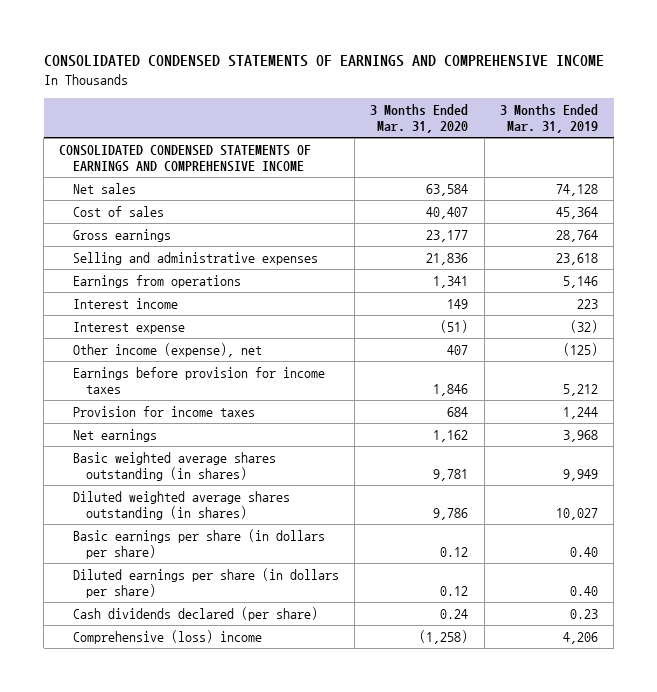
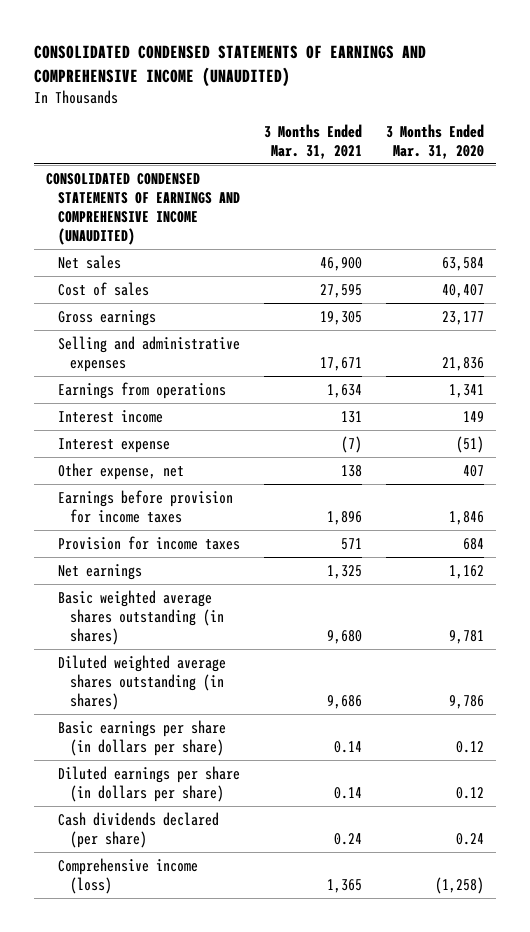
[43,55,604,68] CONSOLIDATED CONDENSED STATEMENTS OF EARNINGS AND COMPREHENSIVE INCOME -> [33,44,426,87] CONSOLIDATED CONDENSED STATEMENTS OF EARNINGS AND COMPREHENSIVE INCOME (UNAUDITED)
[499,103,598,134] 3 Months Ended Mar. 31, 2019 -> none
none -> [263,123,362,159] 3 Months Ended Mar. 31, 2021
[59,144,312,173] CONSOLIDATED CONDENSED STATEMENTS OF EARNINGS AND COMPREHENSIVE INCOME -> [45,172,240,245] CONSOLIDATED CONDENSED STATEMENTS OF EARNINGS AND COMPREHENSIVE INCOME (UNAUDITED)
[72,342,262,357] Other income (expense), net -> [57,462,184,480] Other expense, net
[72,629,262,644] Comprehensive (loss) income -> [57,857,198,894] Comprehensive income (loss)

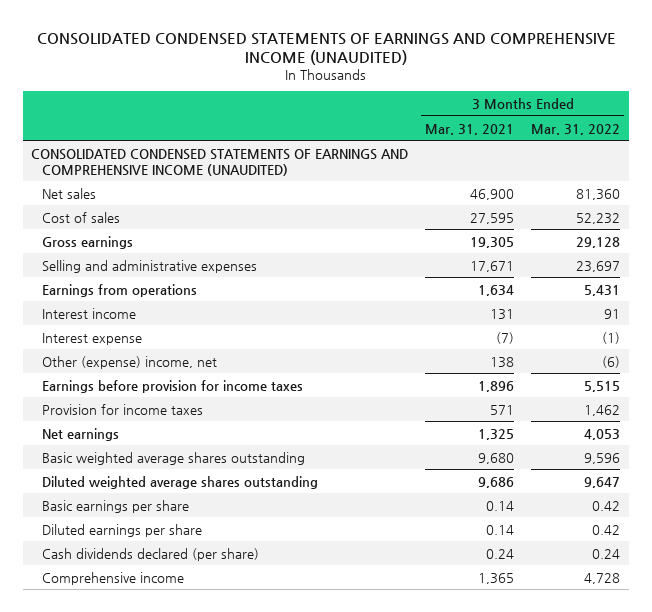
[385,123,484,159] 3 Months Ended Mar. 31, 2020 -> none
none -> [531,123,621,135] Mar. 31, 2022
[57,462,184,480] Other expense, net -> [41,355,217,369] Other (expense) income, net
[57,589,224,645] Basic weighted average shares outstanding (in shares) -> [41,451,305,465] Basic weighted average shares outstanding
[57,654,226,710] Diluted weighted average shares outstanding (in shares) -> [41,475,318,489] Diluted weighted average shares outstanding
[57,719,226,756] Basic earnings per share (in dollars per share) -> [41,499,189,513] Basic earnings per share
[57,765,240,802] Diluted earnings per share (in dollars per share) -> [41,523,202,537] Diluted earnings per share
[57,857,198,894] Comprehensive income (loss) -> [41,571,184,585] Comprehensive income

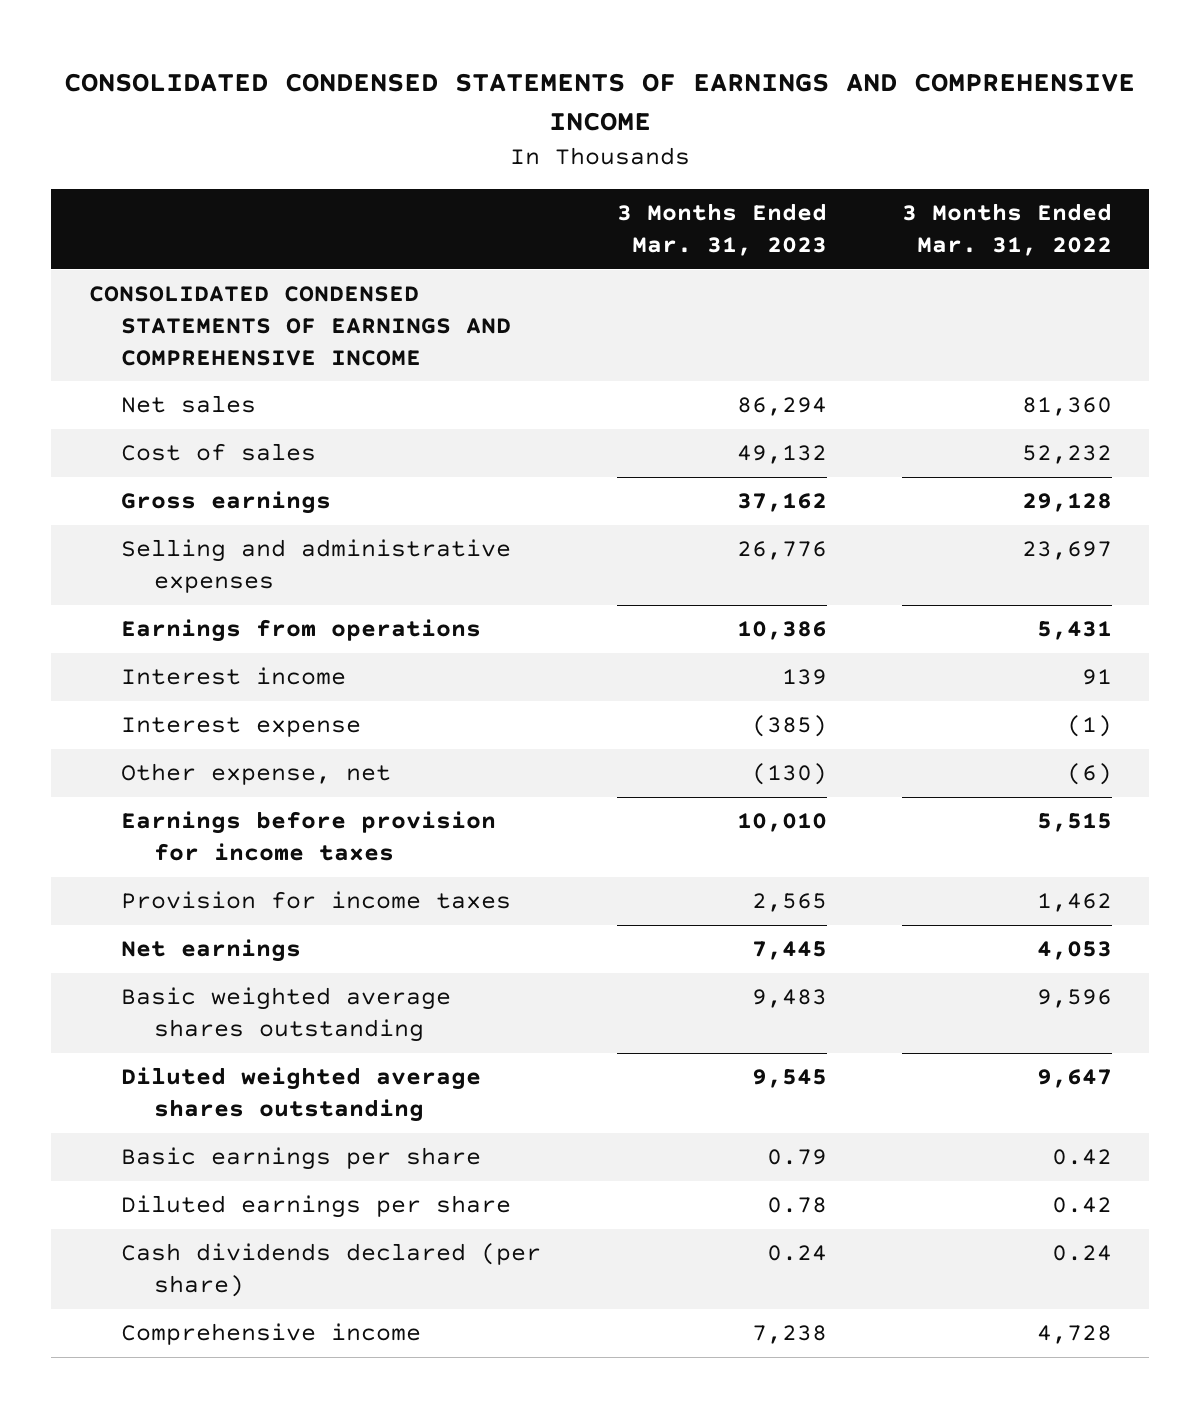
[36,32,616,65] CONSOLIDATED CONDENSED STATEMENTS OF EARNINGS AND COMPREHENSIVE INCOME (UNAUDITED) -> [64,72,1136,131] CONSOLIDATED CONDENSED STATEMENTS OF EARNINGS AND COMPREHENSIVE INCOME
[425,123,515,135] Mar. 31, 2021 -> none
none -> [616,203,827,257] 3 Months Ended Mar. 31, 2023
[31,148,409,176] CONSOLIDATED CONDENSED STATEMENTS OF EARNINGS AND COMPREHENSIVE INCOME (UNAUDITED) -> [88,286,512,366] CONSOLIDATED CONDENSED STATEMENTS OF EARNINGS AND COMPREHENSIVE INCOME
[41,355,217,369] Other (expense) income, net -> [121,763,392,786] Other expense, net

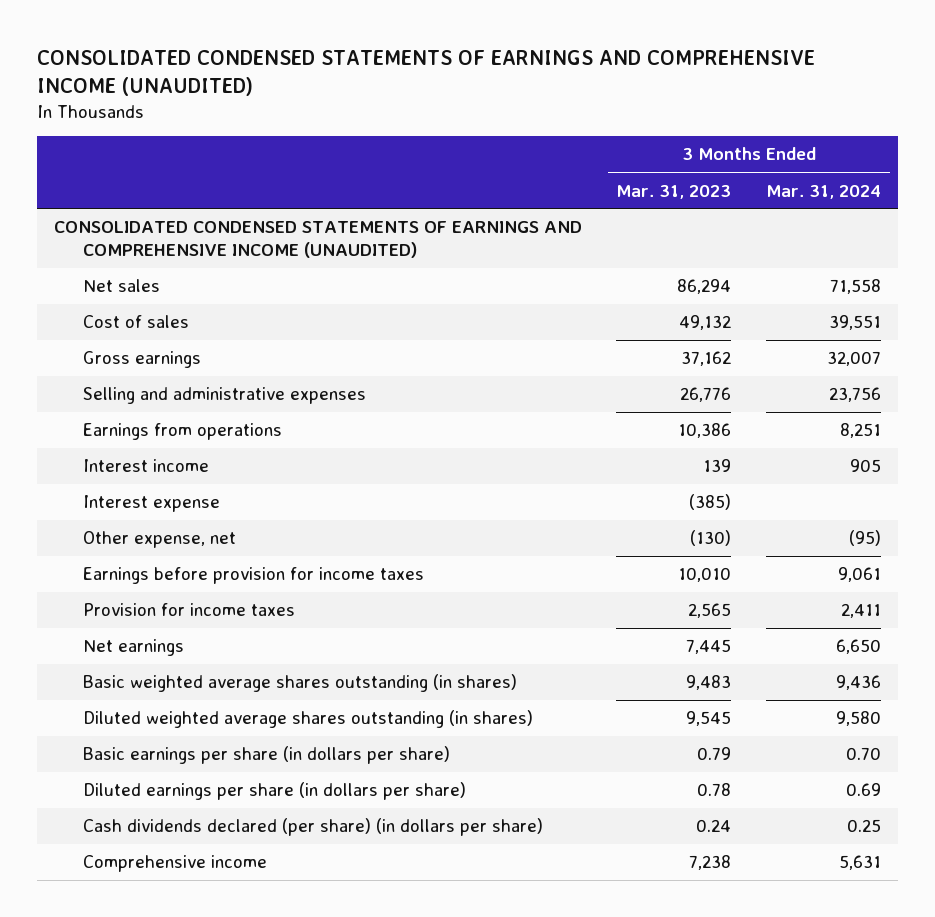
[64,72,1136,131] CONSOLIDATED CONDENSED STATEMENTS OF EARNINGS AND COMPREHENSIVE INCOME -> [36,49,815,97] CONSOLIDATED CONDENSED STATEMENTS OF EARNINGS AND COMPREHENSIVE INCOME (UNAUDITED)
[901,203,1112,257] 3 Months Ended Mar. 31, 2022 -> none
none -> [766,184,882,199] Mar. 31, 2024
[88,286,512,366] CONSOLIDATED CONDENSED STATEMENTS OF EARNINGS AND COMPREHENSIVE INCOME -> [53,221,582,258] CONSOLIDATED CONDENSED STATEMENTS OF EARNINGS AND COMPREHENSIVE INCOME (UNAUDITED)
[121,987,452,1043] Basic weighted average shares outstanding -> [83,674,518,693] Basic weighted average shares outstanding (in shares)
[121,1067,482,1123] Diluted weighted average shares outstanding -> [83,710,534,729] Diluted weighted average shares outstanding (in shares)
[121,1147,482,1171] Basic earnings per share -> [83,746,451,765] Basic earnings per share (in dollars per share)
[121,1195,512,1219] Diluted earnings per share -> [83,782,467,801] Diluted earnings per share (in dollars per share)
[121,1243,542,1298] Cash dividends declared (per share) -> [83,818,544,837] Cash dividends declared (per share) (in dollars per share)

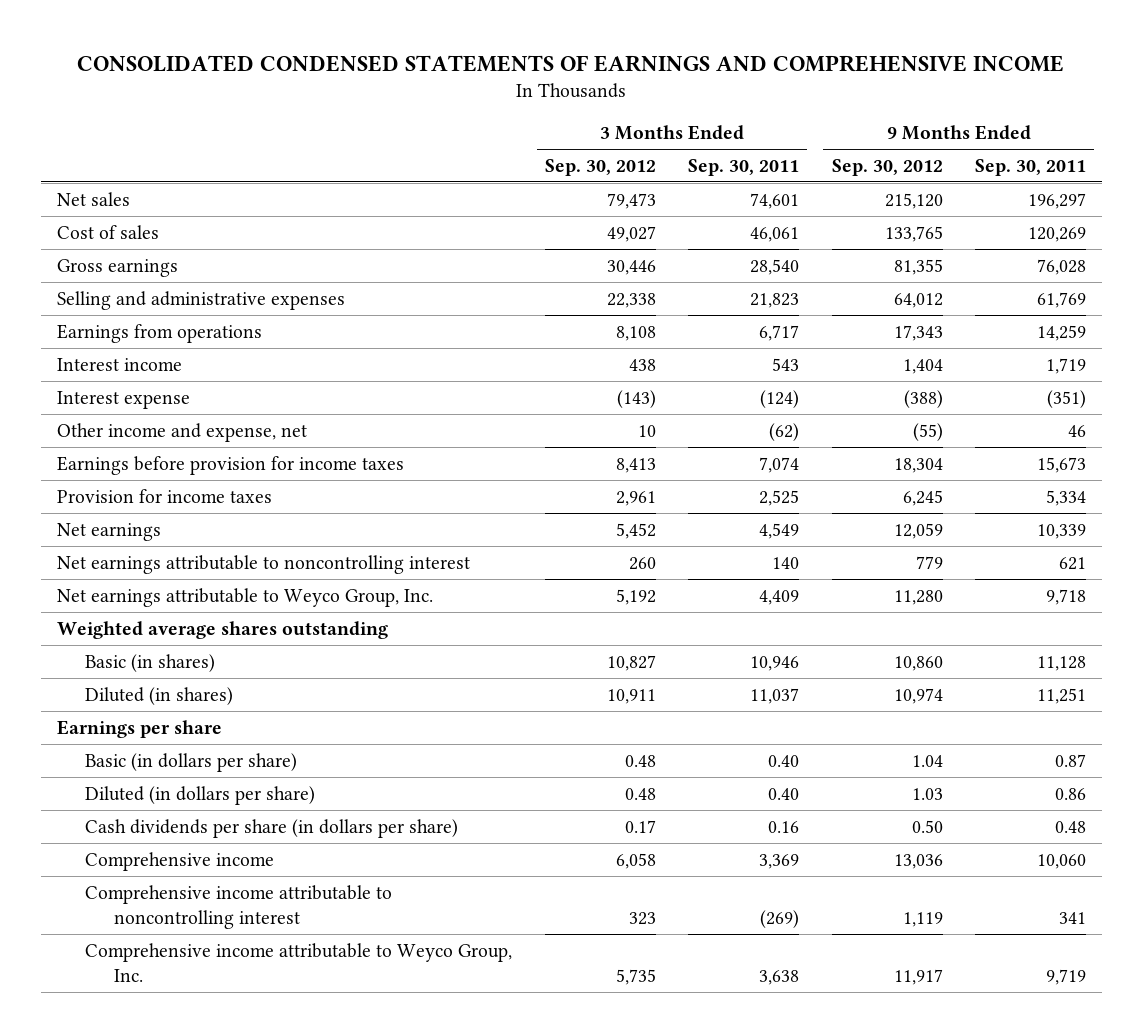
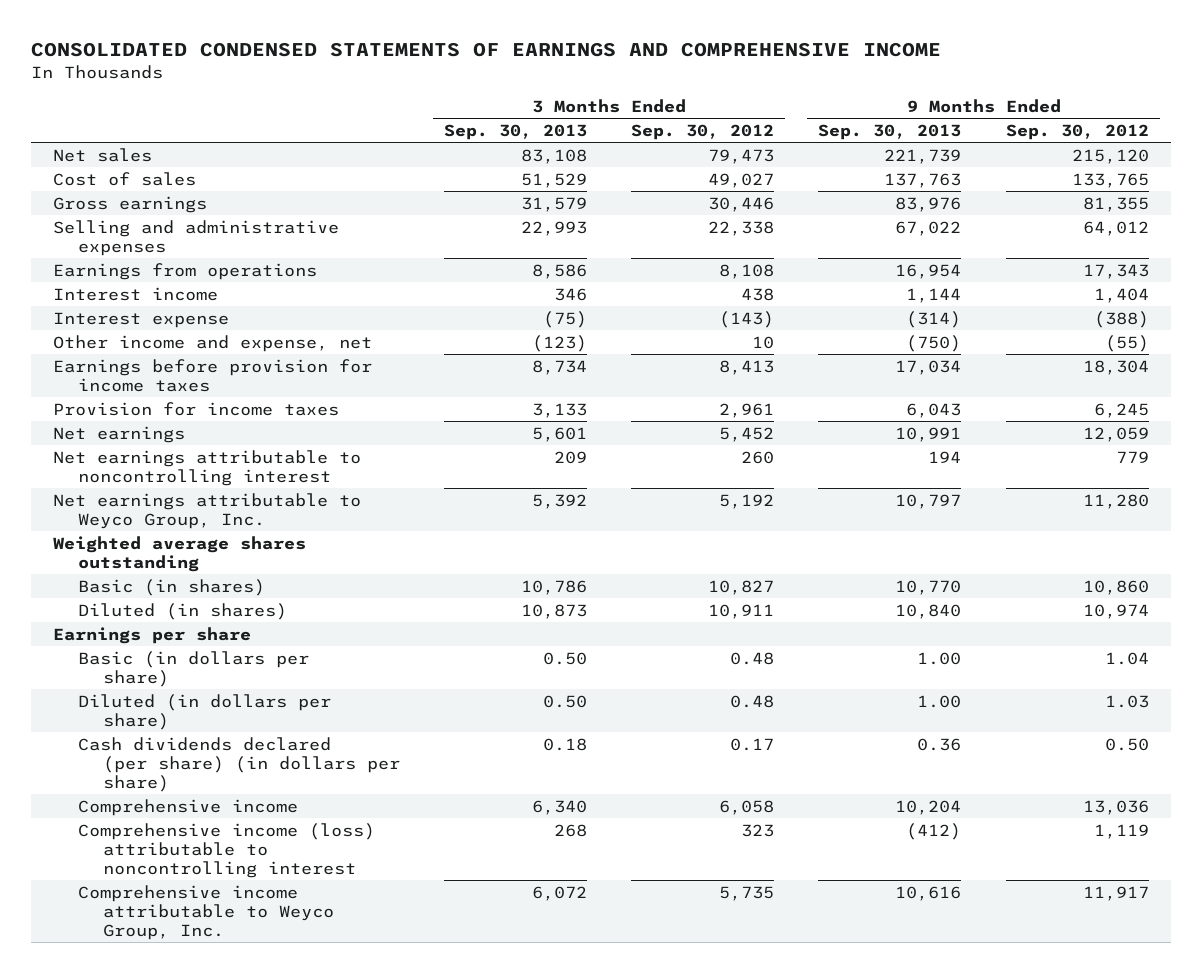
[688,158,800,176] Sep. 30, 2011 -> none
[974,158,1086,176] Sep. 30, 2011 -> none
none -> [443,123,587,140] Sep. 30, 2013
none -> [818,123,962,140] Sep. 30, 2013
[85,818,459,838] Cash dividends per share (in dollars per share) -> [77,736,400,792] Cash dividends declared (per share) (in dollars per share)
[85,884,393,929] Comprehensive income attributable to noncontrolling interest -> [77,822,375,878] Comprehensive income (loss) attributable to noncontrolling interest

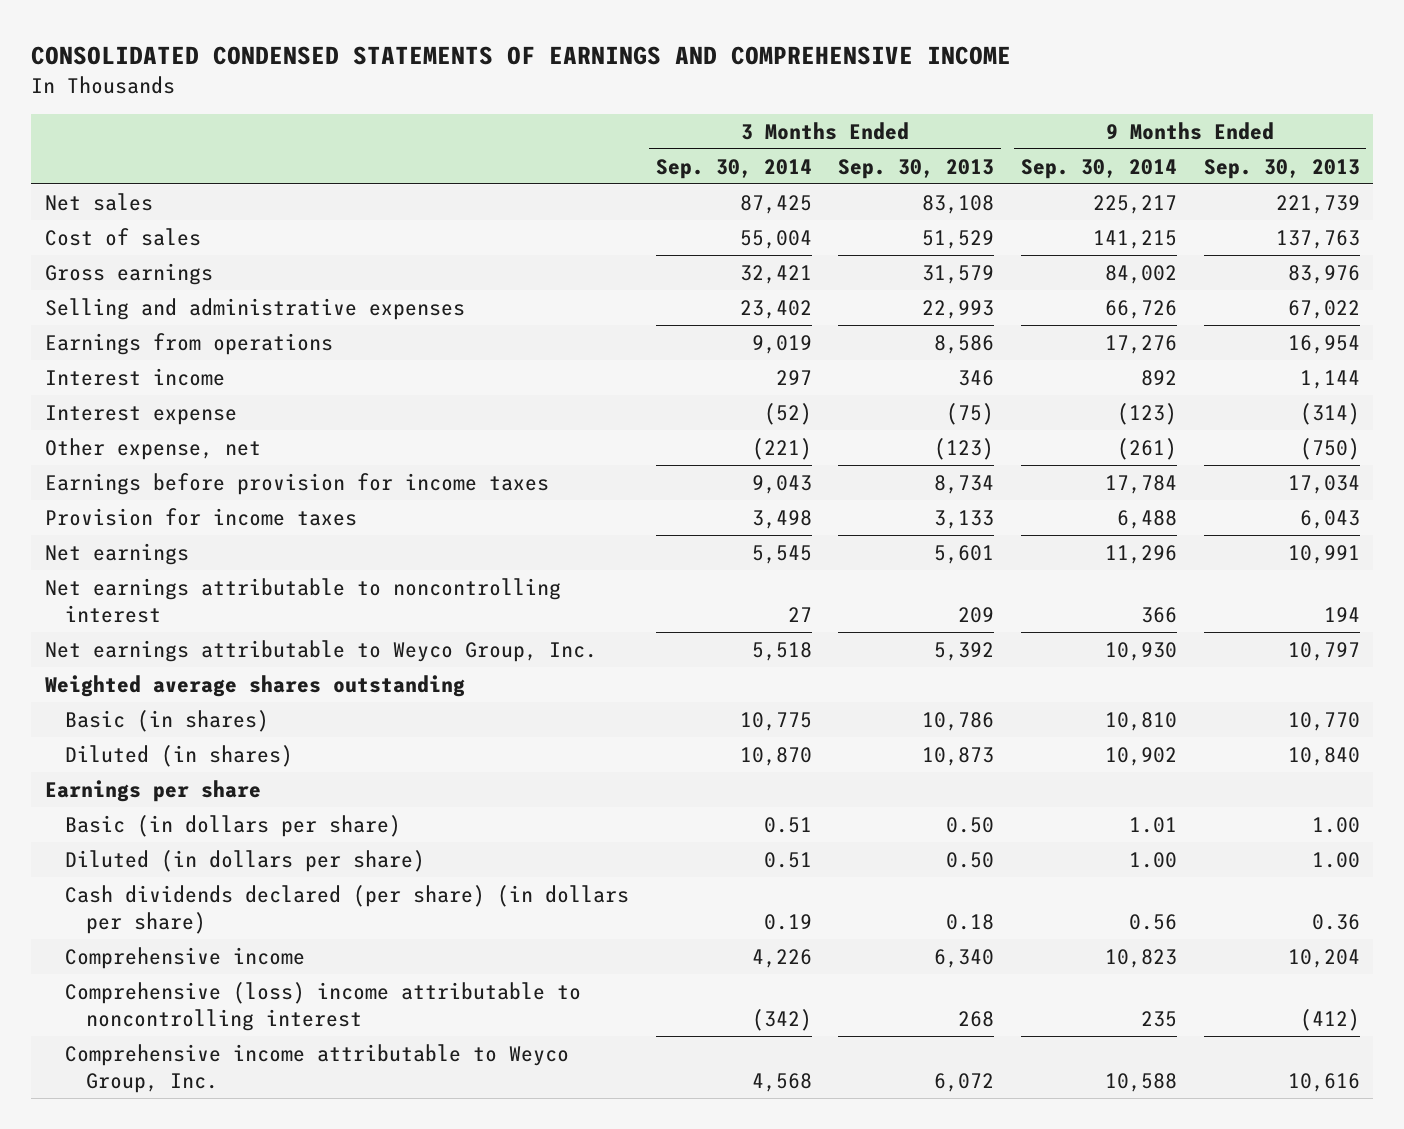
[631,123,775,140] Sep. 30, 2012 -> none
[1005,123,1149,140] Sep. 30, 2012 -> none
none -> [655,158,812,179] Sep. 30, 2014
none -> [1021,158,1178,179] Sep. 30, 2014
[52,334,372,352] Other income and expense, net -> [44,437,261,460] Other expense, net
[77,822,375,878] Comprehensive income (loss) attributable to noncontrolling interest -> [65,981,582,1031] Comprehensive (loss) income attributable to noncontrolling interest

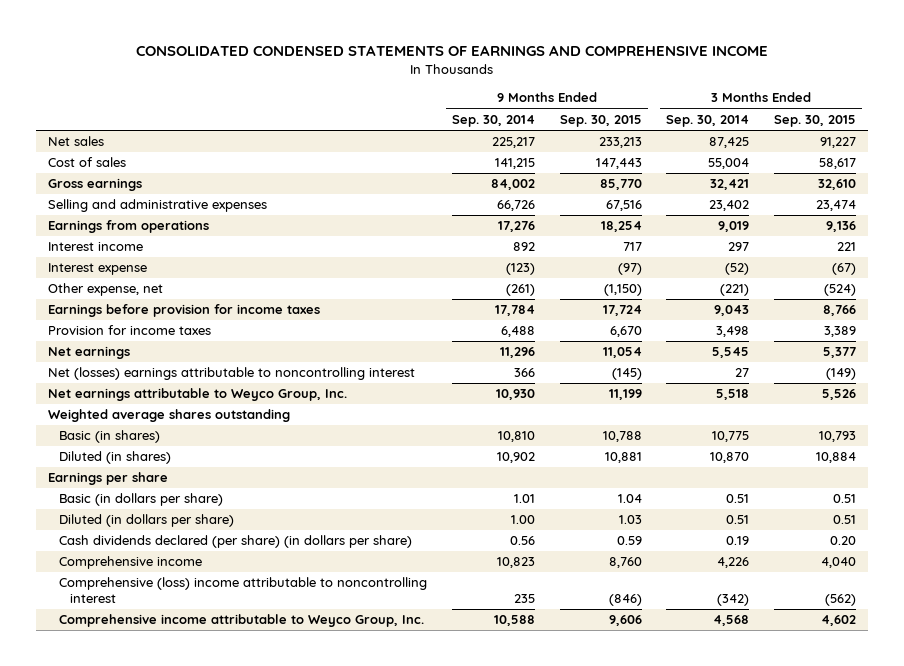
[838,158,995,179] Sep. 30, 2013 -> none
[1203,158,1360,179] Sep. 30, 2013 -> none
none -> [559,114,642,127] Sep. 30, 2015
none -> [773,114,856,127] Sep. 30, 2015
[44,577,561,623] Net earnings attributable to noncontrolling interest -> [48,367,416,381] Net (losses) earnings attributable to noncontrolling interest

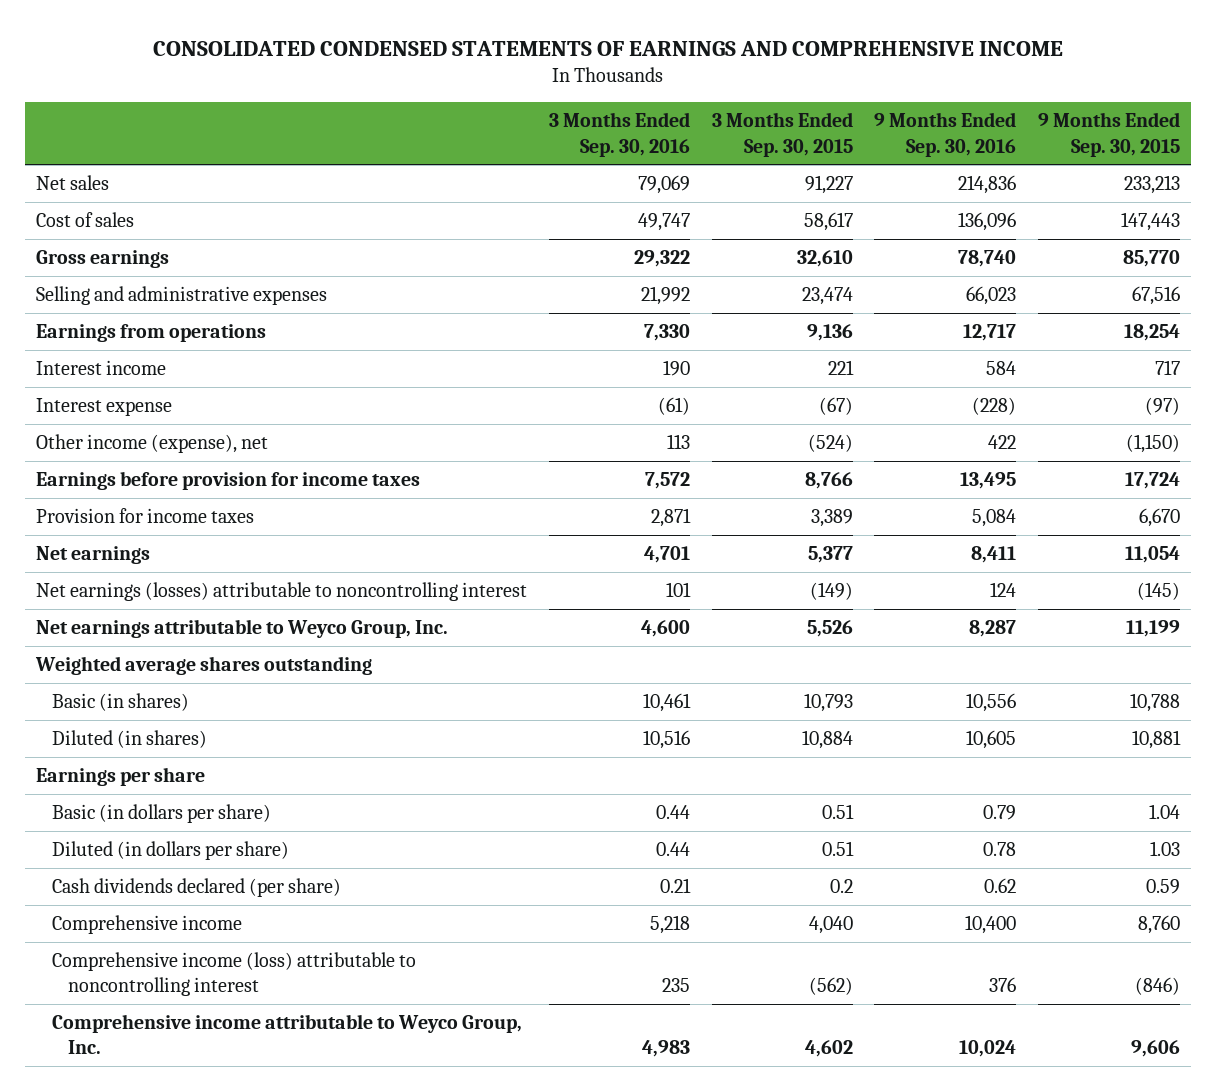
[451,114,535,127] Sep. 30, 2014 -> none
[666,114,750,127] Sep. 30, 2014 -> none
none -> [548,112,690,157] 3 Months Ended Sep. 30, 2016
none -> [874,112,1017,157] 9 Months Ended Sep. 30, 2016
[48,283,164,297] Other expense, net -> [35,434,268,454] Other income (expense), net
[48,367,416,381] Net (losses) earnings attributable to noncontrolling interest -> [35,582,527,602] Net earnings (losses) attributable to noncontrolling interest
[59,535,413,549] Cash dividends declared (per share) (in dollars per share) -> [51,878,341,898] Cash dividends declared (per share)
[829,536,856,546] 0.20 -> [829,879,853,894] 0.2
[59,577,428,603] Comprehensive (loss) income attributable to noncontrolling interest -> [51,952,416,997] Comprehensive income (loss) attributable to noncontrolling interest

